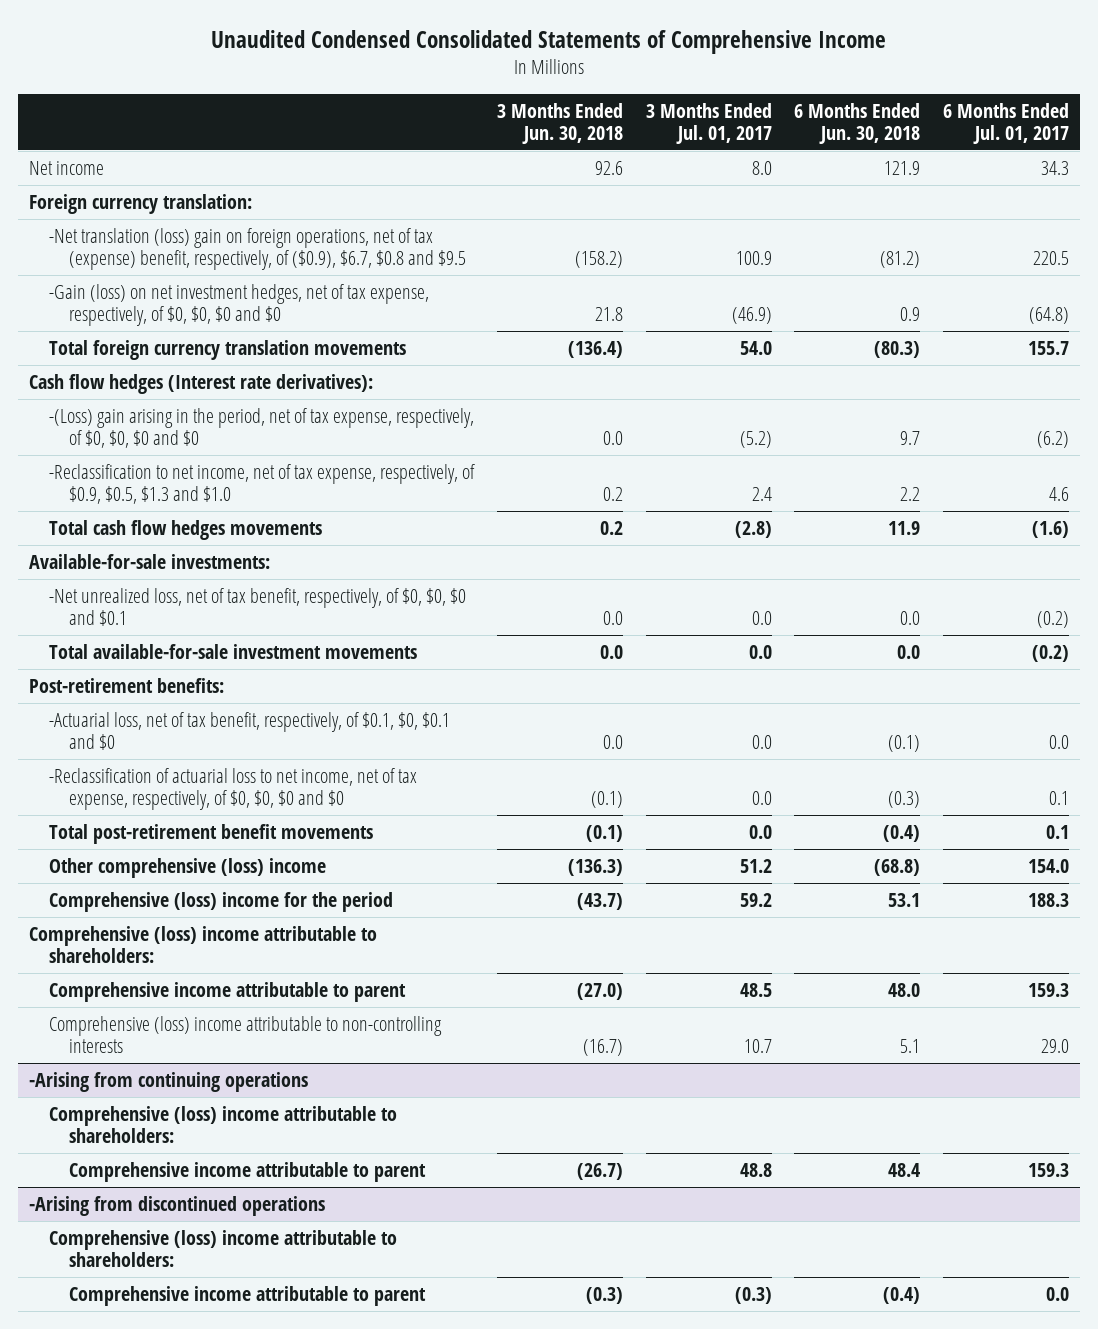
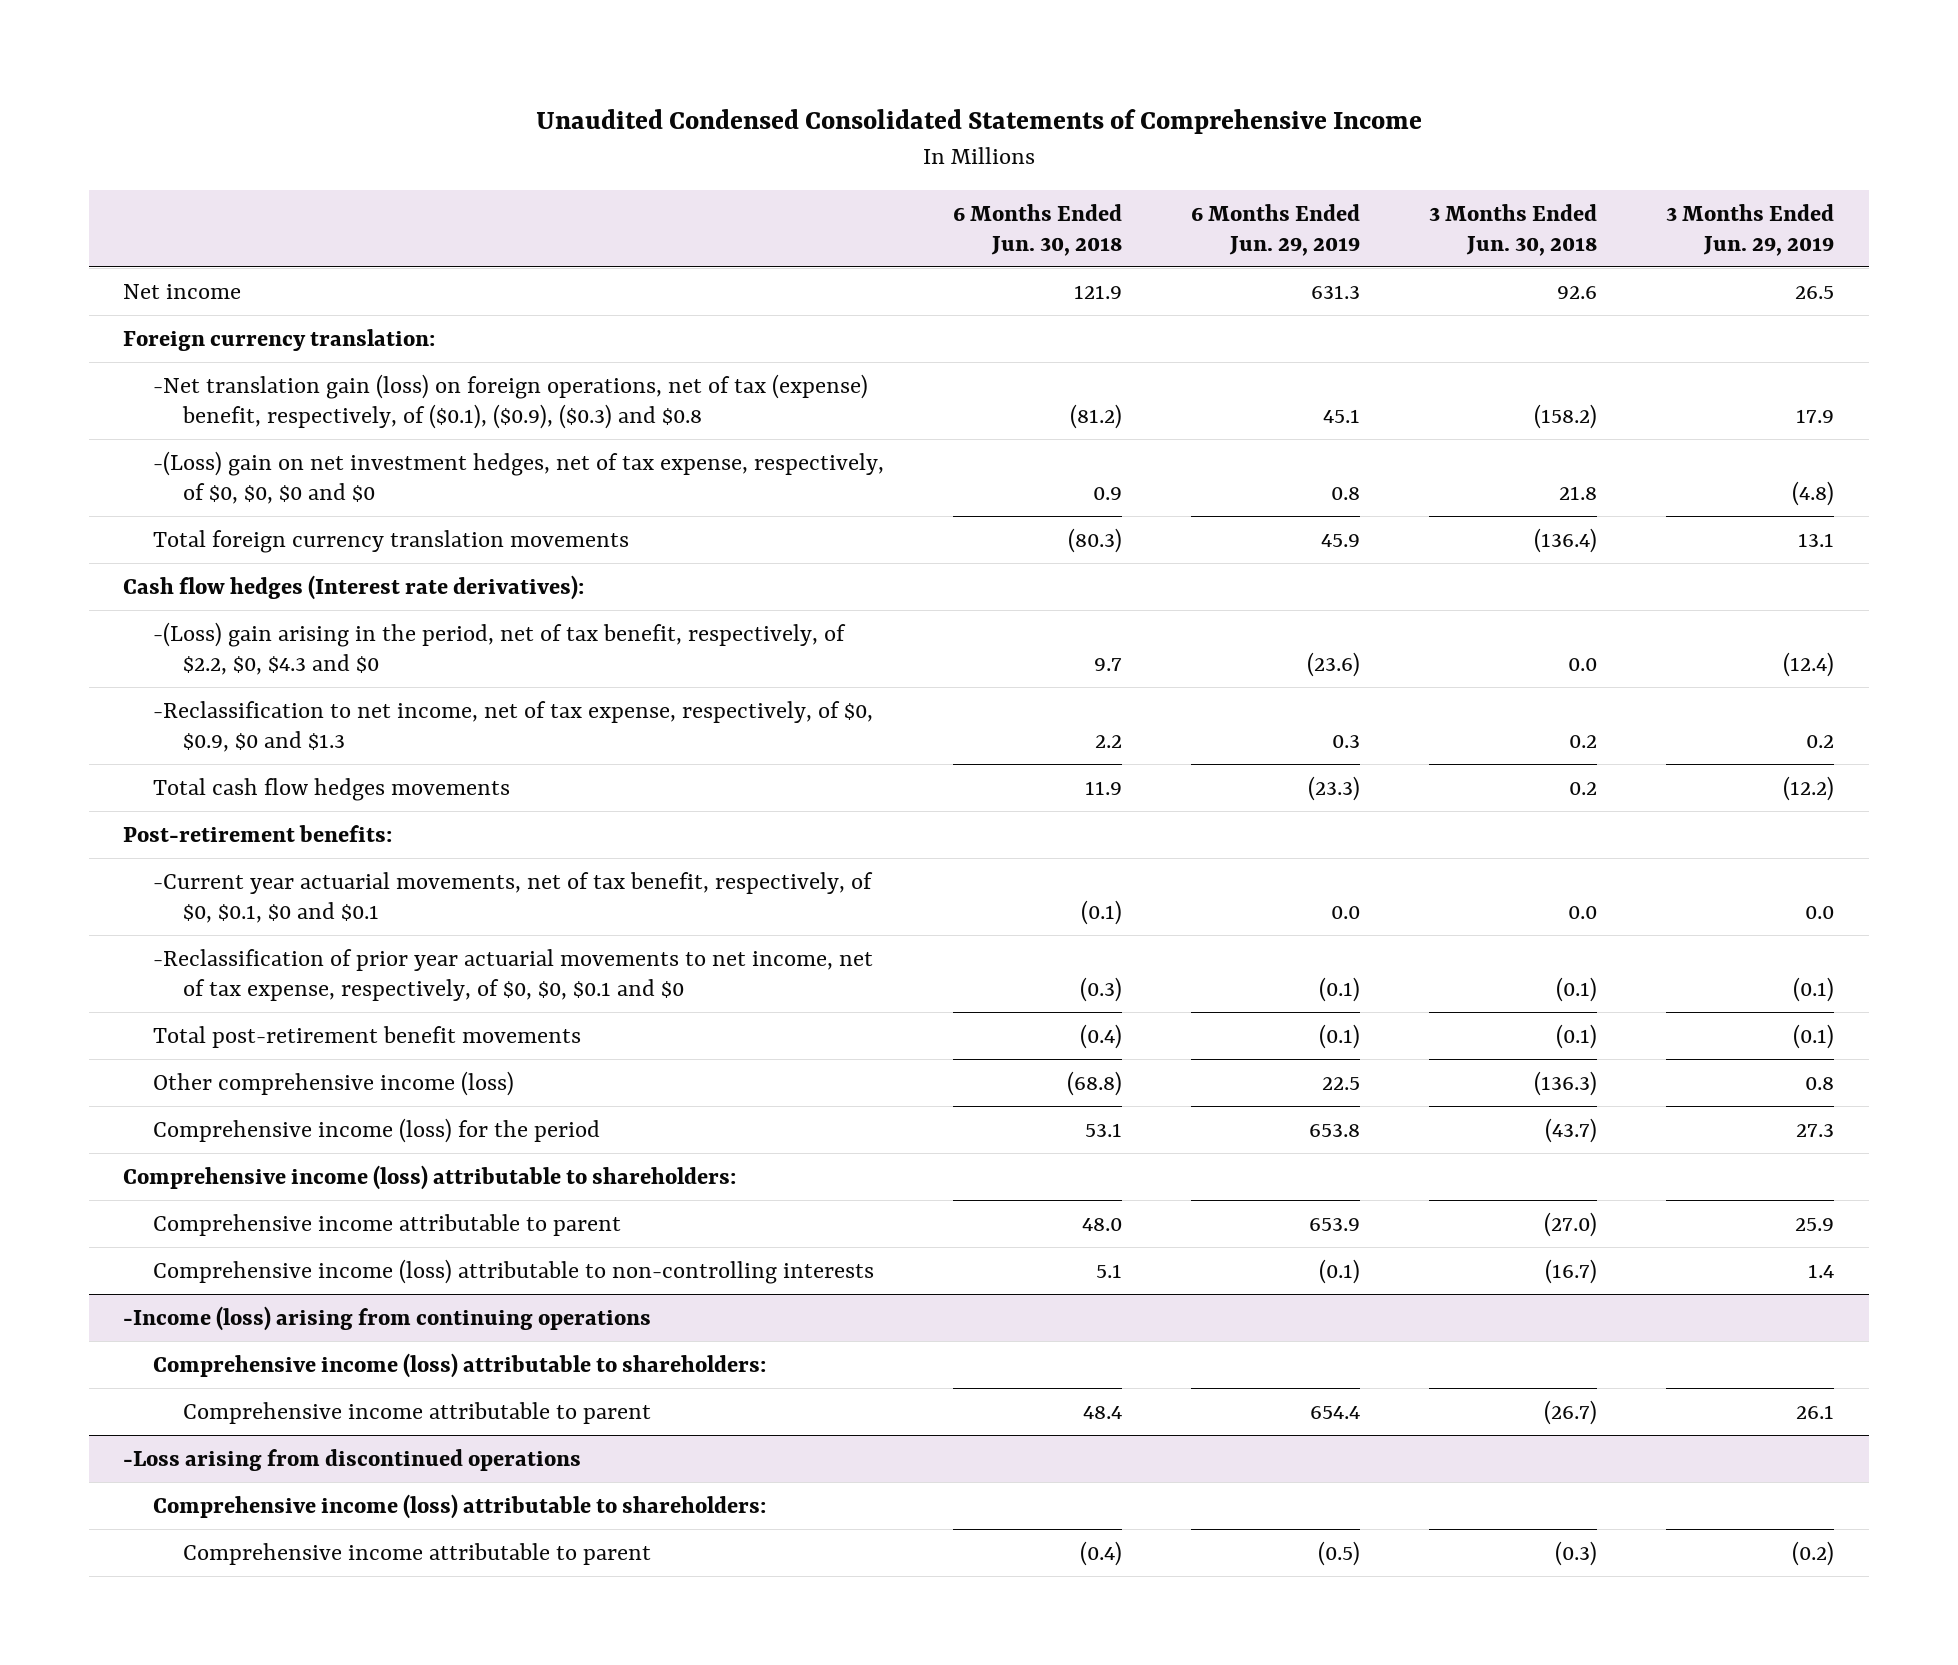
[645,102,772,144] 3 Months Ended Jul. 01, 2017 -> none
[942,102,1069,144] 6 Months Ended Jul. 01, 2017 -> none
none -> [1191,203,1361,257] 6 Months Ended Jun. 29, 2019
none -> [1666,203,1835,257] 3 Months Ended Jun. 29, 2019
[49,227,467,271] -Net translation (loss) gain on foreign operations, net of tax (expense) benefit, respectively, of ($0.9), $6.7, $0.8 and $9.5 -> [153,373,869,429] -Net translation gain (loss) on foreign operations, net of tax (expense) benefit, respectively, of ($0.1), ($0.9), ($0.3) and $0.8
[49,283,430,327] -Gain (loss) on net investment hedges, net of tax expense, respectively, of $0, $0, $0 and $0 -> [153,450,885,504] -(Loss) gain on net investment hedges, net of tax expense, respectively, of $0, $0, $0 and $0
[49,407,475,449] -(Loss) gain arising in the period, net of tax expense, respectively, of $0, $0, $0 and $0 -> [153,621,847,675] -(Loss) gain arising in the period, net of tax benefit, respectively, of $2.2, $0, $4.3 and $0
[49,463,476,505] -Reclassification to net income, net of tax expense, respectively, of $0.9, $0.5, $1.3 and $1.0 -> [153,700,874,752] -Reclassification to net income, net of tax expense, respectively, of $0, $0.9, $0 and $1.3
[29,553,271,569] Available-for-sale investments: -> none
[49,587,467,627] -Net unrealized loss, net of tax benefit, respectively, of $0, $0, $0 and $0.1 -> none
[49,643,418,659] Total available-for-sale investment movements -> none
[49,711,451,751] -Actuarial loss, net of tax benefit, respectively, of $0.1, $0, $0.1 and $0 -> [153,871,874,923] -Current year actuarial movements, net of tax benefit, respectively, of $0, $0.1, $0 and $0.1
[49,767,418,811] -Reclassification of actuarial loss to net income, net of tax expense, respectively, of $0, $0, $0 and $0 -> [153,948,874,1001] -Reclassification of prior year actuarial movements to net income, net of tax expense, respectively, of $0, $0, $0.1 and $0
[49,857,327,878] Other comprehensive (loss) income -> [153,1070,515,1096] Other comprehensive income (loss)
[49,891,394,912] Comprehensive (loss) income for the period -> [153,1117,601,1143] Comprehensive income (loss) for the period
[29,925,378,964] Comprehensive (loss) income attributable to shareholders: -> [123,1164,737,1190] Comprehensive income (loss) attributable to shareholders:
[49,1015,443,1054] Comprehensive (loss) income attributable to non-controlling interests -> [153,1258,875,1284] Comprehensive income (loss) attributable to non-controlling interests
[29,1071,309,1092] -Arising from continuing operations -> [123,1305,652,1331] -Income (loss) arising from continuing operations
[49,1105,398,1144] Comprehensive (loss) income attributable to shareholders: -> [153,1352,767,1378] Comprehensive income (loss) attributable to shareholders:
[29,1195,326,1216] -Arising from discontinued operations -> [123,1448,582,1471] -Loss arising from discontinued operations
[49,1229,398,1268] Comprehensive (loss) income attributable to shareholders: -> [153,1493,767,1519] Comprehensive income (loss) attributable to shareholders:

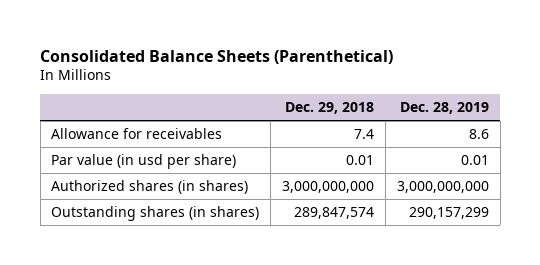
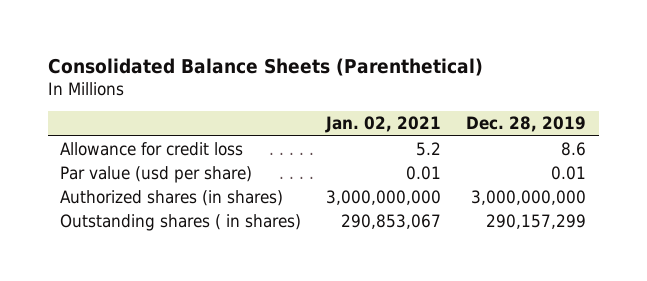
[285,102,375,115] Dec. 29, 2018 -> none
none -> [325,116,442,134] Jan. 02, 2021
[51,127,223,139] Allowance for receivables -> none
none -> [60,142,244,157] Allowance for credit loss
[51,153,237,169] Par value (in usd per share) -> [60,166,253,184] Par value (usd per share)
[51,205,260,221] Outstanding shares (in shares) -> [60,214,302,232] Outstanding shares ( in shares)

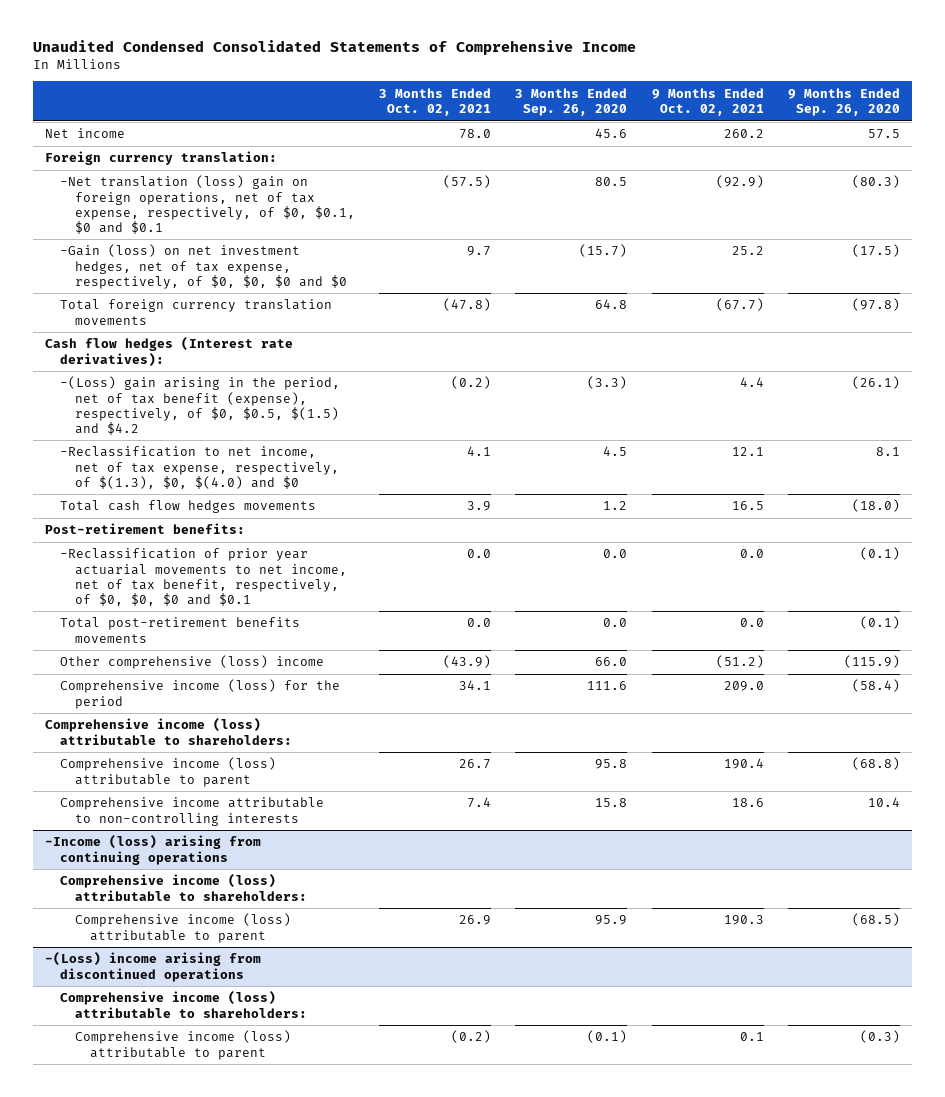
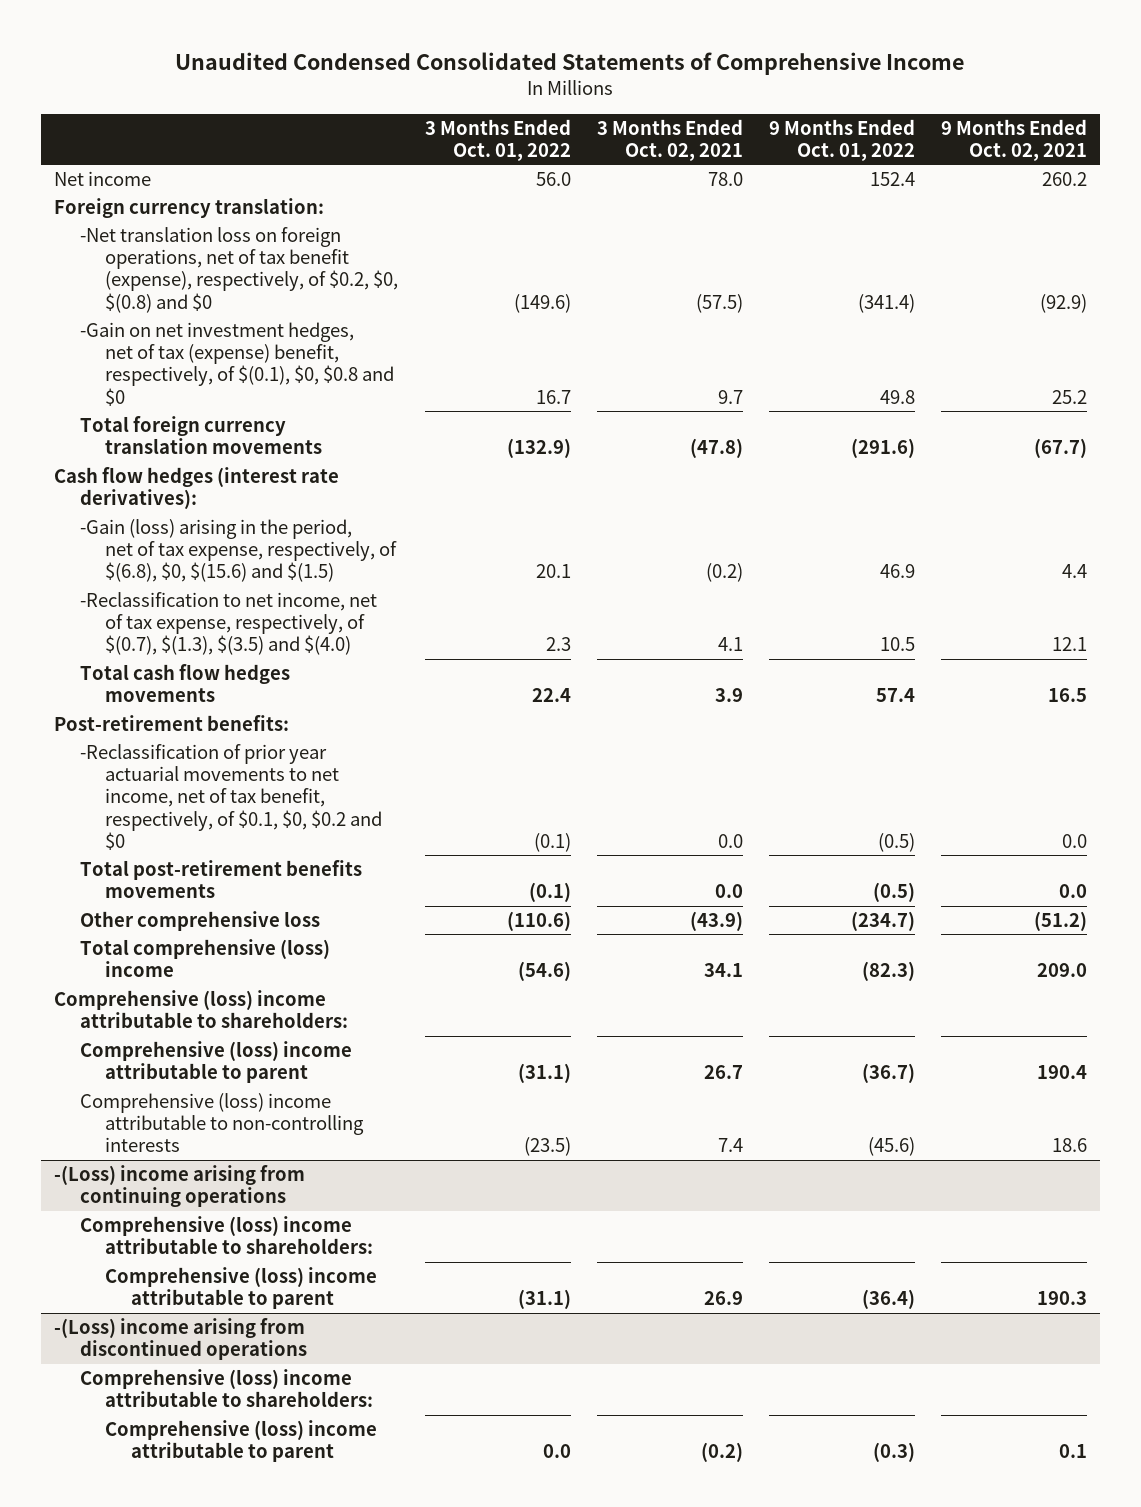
[515,87,628,116] 3 Months Ended Sep. 26, 2020 -> none
[787,87,900,116] 9 Months Ended Sep. 26, 2020 -> none
none -> [424,118,571,161] 3 Months Ended Oct. 01, 2022
none -> [768,118,915,161] 9 Months Ended Oct. 01, 2022
[59,175,355,234] -Net translation (loss) gain on foreign operations, net of tax expense, respectively, of $0, $0.1, $0 and $0.1 -> [79,227,399,313] -Net translation loss on foreign operations, net of tax benefit (expense), respectively, of $0.2, $0, $(0.8) and $0
[59,244,347,289] -Gain (loss) on net investment hedges, net of tax expense, respectively, of $0, $0, $0 and $0 -> [79,322,395,406] -Gain on net investment hedges, net of tax (expense) benefit, respectively, of $(0.1), $0, $0.8 and $0
[44,337,293,367] Cash flow hedges (Interest rate derivatives): -> [53,467,339,510] Cash flow hedges (interest rate derivatives):
[59,376,340,435] -(Loss) gain arising in the period, net of tax benefit (expense), respectively, of $0, $0.5, $(1.5) and $4.2 -> [79,519,398,583] -Gain (loss) arising in the period, net of tax expense, respectively, of $(6.8), $0, $(15.6) and $(1.5)
[59,446,339,489] -Reclassification to net income, net of tax expense, respectively, of $(1.3), $0, $(4.0) and $0 -> [79,592,377,656] -Reclassification to net income, net of tax expense, respectively, of $(0.7), $(1.3), $(3.5) and $(4.0)
[59,548,347,606] -Reclassification of prior year actuarial movements to net income, net of tax benefit, respectively, of $0, $0, $0 and $0.1 -> [79,744,383,850] -Reclassification of prior year actuarial movements to net income, net of tax benefit, respectively, of $0.1, $0, $0.2 and $0
[59,655,324,670] Other comprehensive (loss) income -> [79,911,320,932] Other comprehensive loss
[59,679,340,709] Comprehensive income (loss) for the period -> [79,939,330,978] Total comprehensive (loss) income
[44,718,292,745] Comprehensive income (loss) attributable to shareholders: -> [53,990,348,1029] Comprehensive (loss) income attributable to shareholders:
[59,757,276,787] Comprehensive income (loss) attributable to parent -> [79,1041,352,1084] Comprehensive (loss) income attributable to parent
[59,797,324,826] Comprehensive income attributable to non-controlling interests -> [79,1093,365,1153] Comprehensive (loss) income attributable to non-controlling interests
[44,835,261,865] -Income (loss) arising from continuing operations -> [53,1165,305,1208] -(Loss) income arising from continuing operations
[59,874,307,901] Comprehensive income (loss) attributable to shareholders: -> [79,1216,374,1255] Comprehensive (loss) income attributable to shareholders:
[74,913,291,943] Comprehensive income (loss) attributable to parent -> [105,1267,378,1310] Comprehensive (loss) income attributable to parent
[59,991,307,1018] Comprehensive income (loss) attributable to shareholders: -> [79,1369,374,1408] Comprehensive (loss) income attributable to shareholders:
[74,1030,291,1060] Comprehensive income (loss) attributable to parent -> [105,1420,378,1463] Comprehensive (loss) income attributable to parent

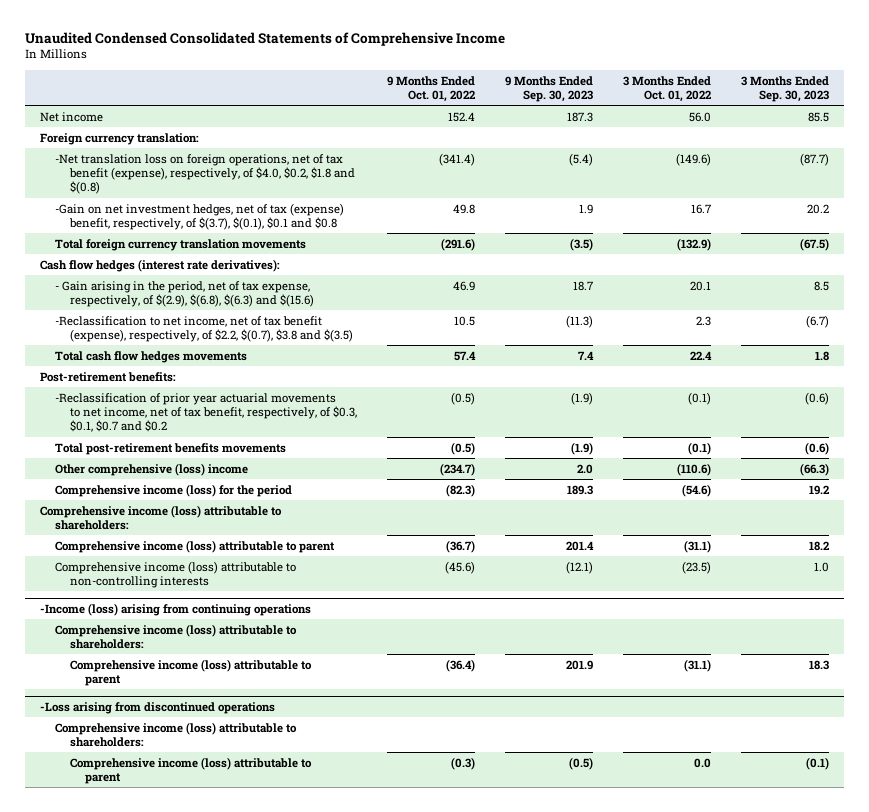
[596,118,743,161] 3 Months Ended Oct. 02, 2021 -> none
[940,118,1087,161] 9 Months Ended Oct. 02, 2021 -> none
none -> [504,75,593,103] 9 Months Ended Sep. 30, 2023
none -> [740,75,829,103] 3 Months Ended Sep. 30, 2023
[79,227,399,313] -Net translation loss on foreign operations, net of tax benefit (expense), respectively, of $0.2, $0, $(0.8) and $0 -> [54,153,355,195] -Net translation loss on foreign operations, net of tax benefit (expense), respectively, of $4.0, $0.2, $1.8 and $(0.8)
[79,322,395,406] -Gain on net investment hedges, net of tax (expense) benefit, respectively, of $(0.1), $0, $0.8 and $0 -> [54,202,344,231] -Gain on net investment hedges, net of tax (expense) benefit, respectively, of $(3.7), $(0.1), $0.1 and $0.8
[79,519,398,583] -Gain (loss) arising in the period, net of tax expense, respectively, of $(6.8), $0, $(15.6) and $(1.5) -> [54,280,314,308] - Gain arising in the period, net of tax expense, respectively, of $(2.9), $(6.8), $(6.3) and $(15.6)
[79,592,377,656] -Reclassification to net income, net of tax expense, respectively, of $(0.7), $(1.3), $(3.5) and $(4.0) -> [54,315,353,343] -Reclassification to net income, net of tax benefit (expense), respectively, of $2.2, $(0.7), $3.8 and $(3.5)
[79,744,383,850] -Reclassification of prior year actuarial movements to net income, net of tax benefit, respectively, of $0.1, $0, $0.2 and $0 -> [54,392,357,433] -Reclassification of prior year actuarial movements to net income, net of tax benefit, respectively, of $0.3, $0.1, $0.7 and $0.2
[79,911,320,932] Other comprehensive loss -> [54,462,248,476] Other comprehensive (loss) income
[79,939,330,978] Total comprehensive (loss) income -> [54,483,292,497] Comprehensive income (loss) for the period
[53,990,348,1029] Comprehensive (loss) income attributable to shareholders: -> [39,504,282,531] Comprehensive income (loss) attributable to shareholders:
[79,1041,352,1084] Comprehensive (loss) income attributable to parent -> [54,539,335,553] Comprehensive income (loss) attributable to parent
[79,1093,365,1153] Comprehensive (loss) income attributable to non-controlling interests -> [54,560,296,589] Comprehensive income (loss) attributable to non-controlling interests
[53,1165,305,1208] -(Loss) income arising from continuing operations -> [39,602,311,616] -Income (loss) arising from continuing operations
[79,1216,374,1255] Comprehensive (loss) income attributable to shareholders: -> [54,623,297,650] Comprehensive income (loss) attributable to shareholders:
[105,1267,378,1310] Comprehensive (loss) income attributable to parent -> [69,658,312,687] Comprehensive income (loss) attributable to parent
[53,1318,307,1361] -(Loss) income arising from discontinued operations -> [39,701,275,714] -Loss arising from discontinued operations
[79,1369,374,1408] Comprehensive (loss) income attributable to shareholders: -> [54,721,297,748] Comprehensive income (loss) attributable to shareholders:
[105,1420,378,1463] Comprehensive (loss) income attributable to parent -> [69,756,312,785] Comprehensive income (loss) attributable to parent

